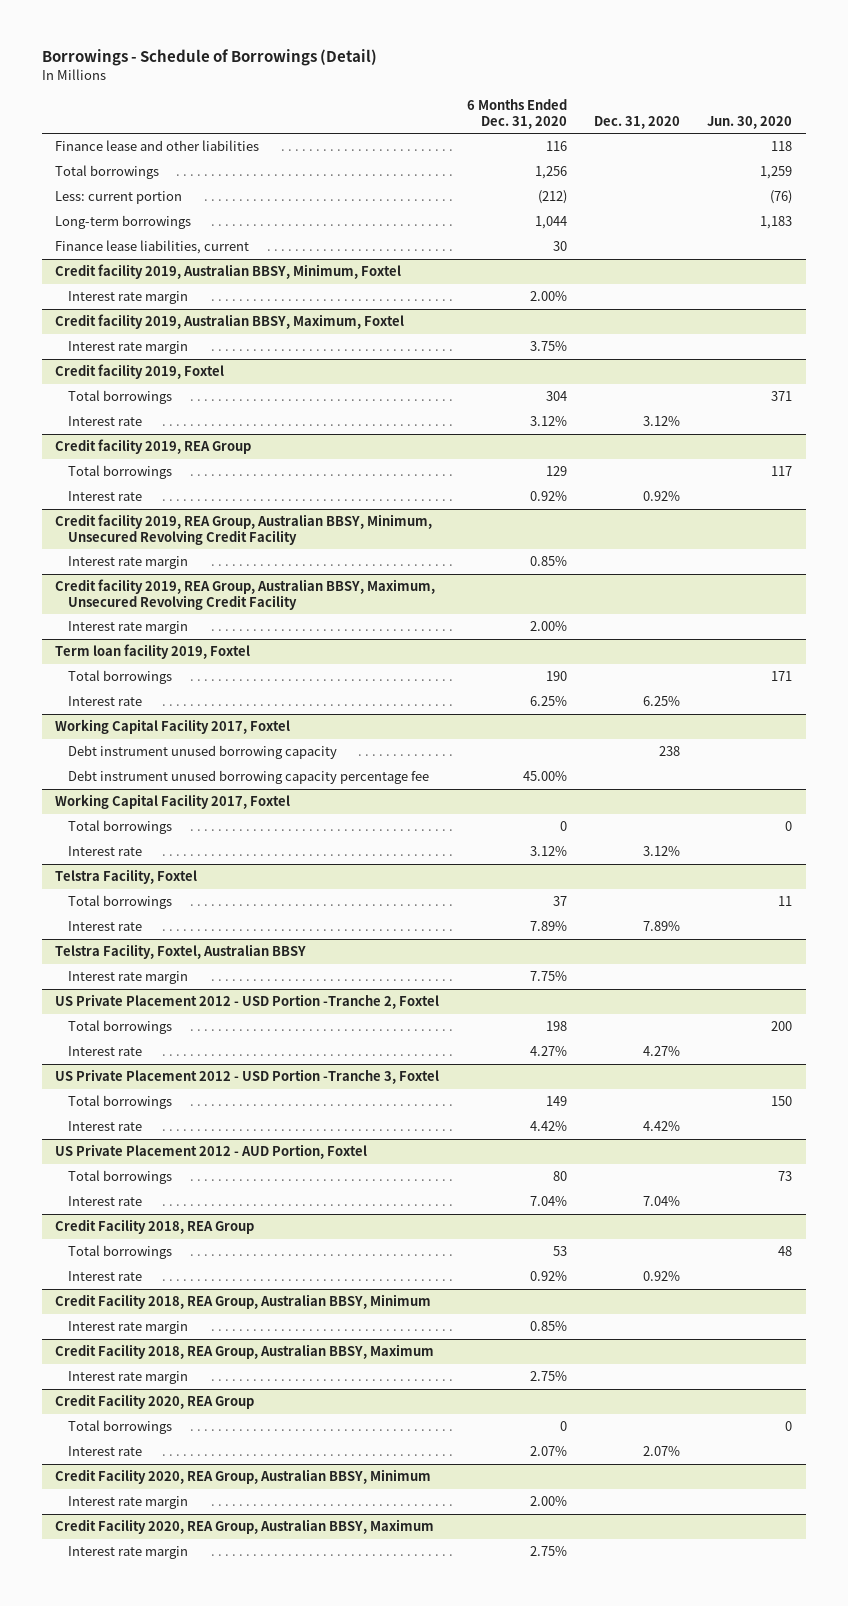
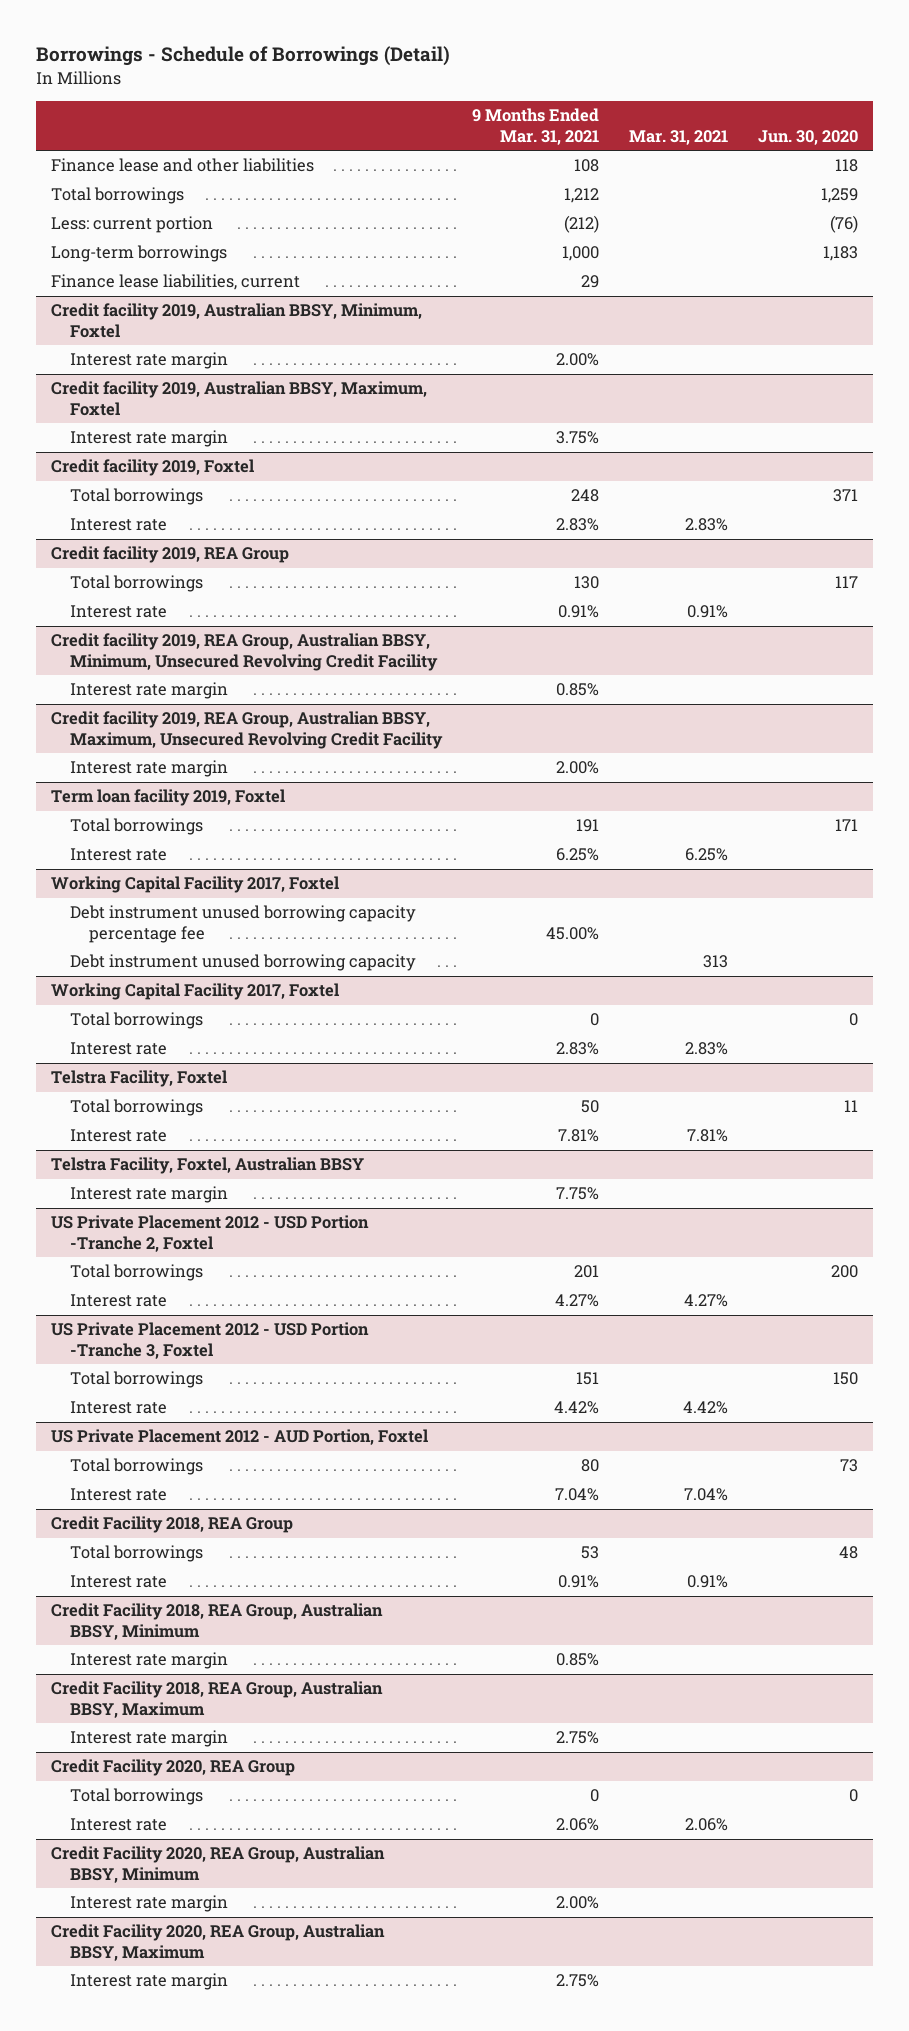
[466,99,567,129] 6 Months Ended Dec. 31, 2020 -> none
[593,115,680,129] Dec. 31, 2020 -> none
none -> [471,107,599,145] 9 Months Ended Mar. 31, 2021
none -> [629,129,729,145] Mar. 31, 2021
[68,745,338,760] Debt instrument unused borrowing capacity -> [69,954,416,972] Debt instrument unused borrowing capacity

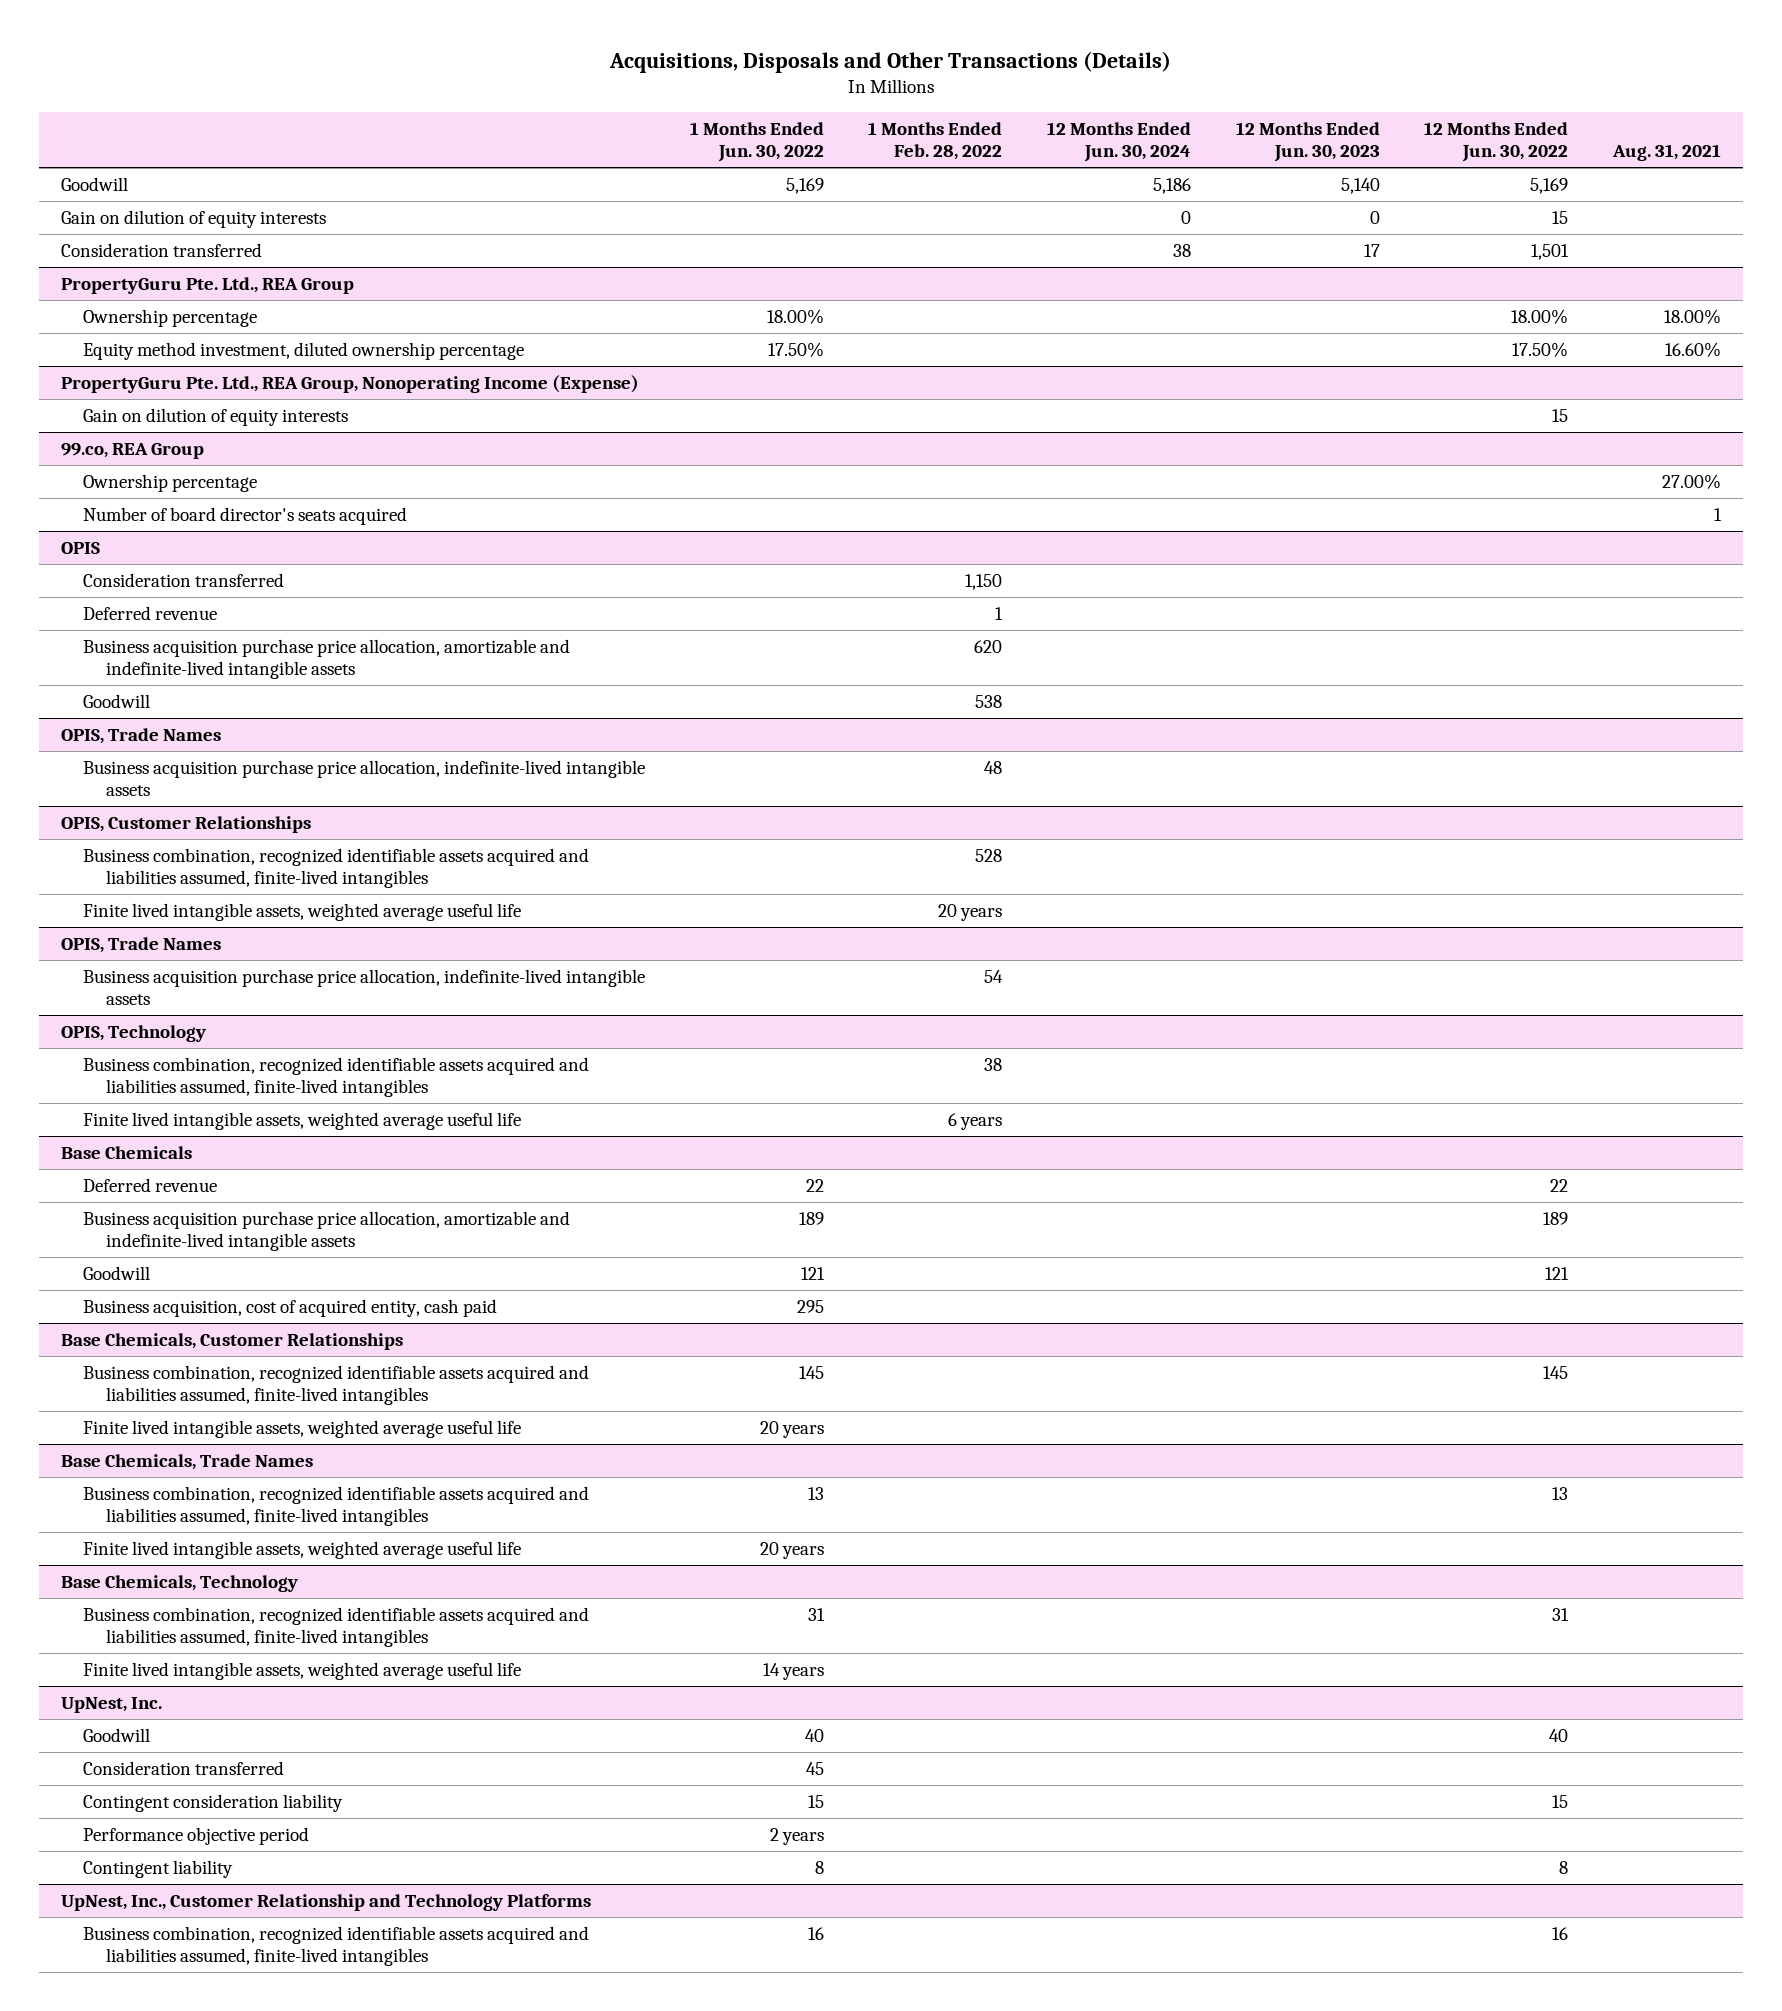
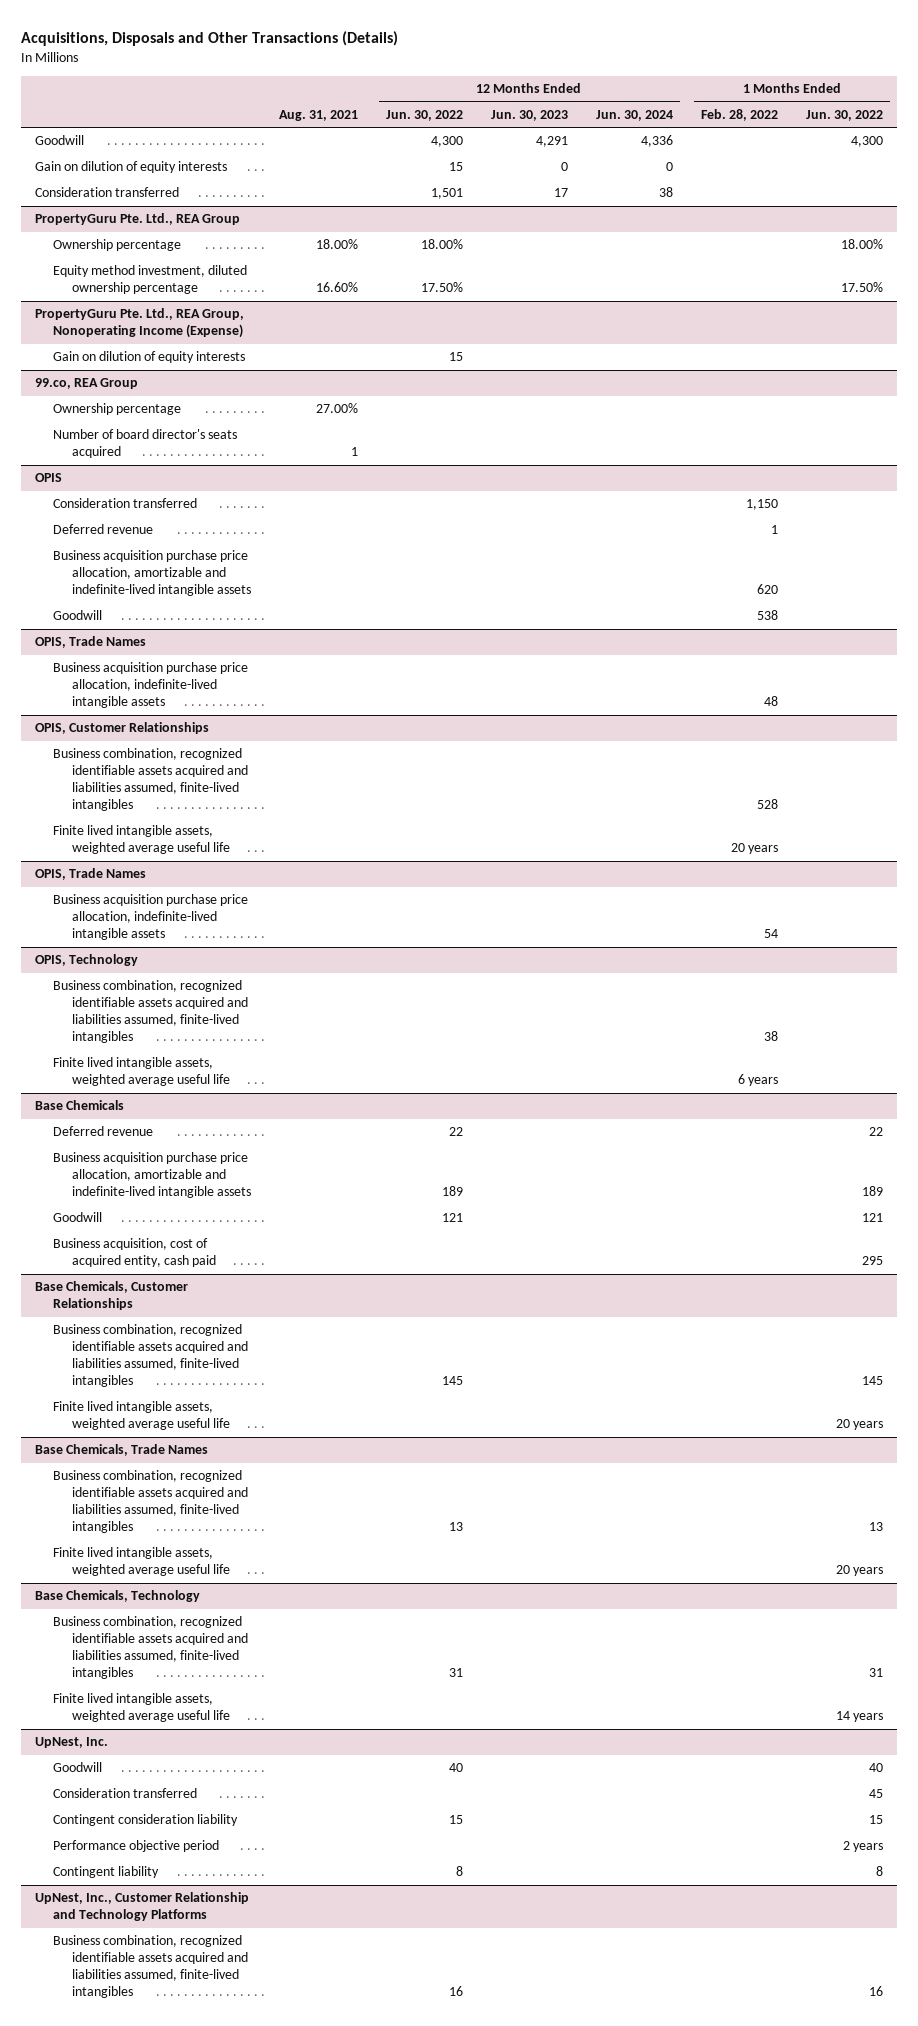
[785,177,824,194] 5,169 -> [850,136,883,148] 4,300
[1153,177,1192,194] 5,186 -> [640,135,673,148] 4,336
[1340,177,1380,194] 5,140 -> [535,136,568,148] 4,291
[1530,177,1569,194] 5,169 -> [430,136,463,148] 4,300

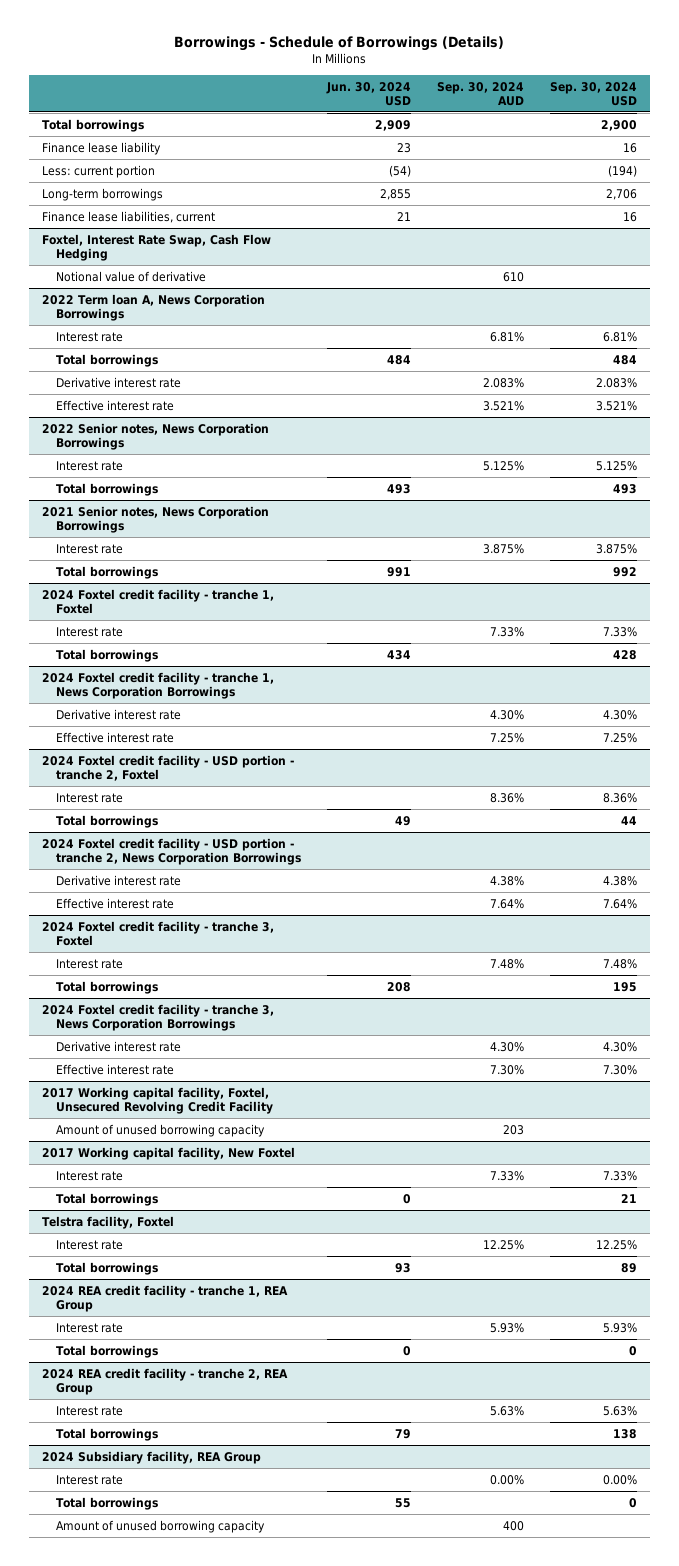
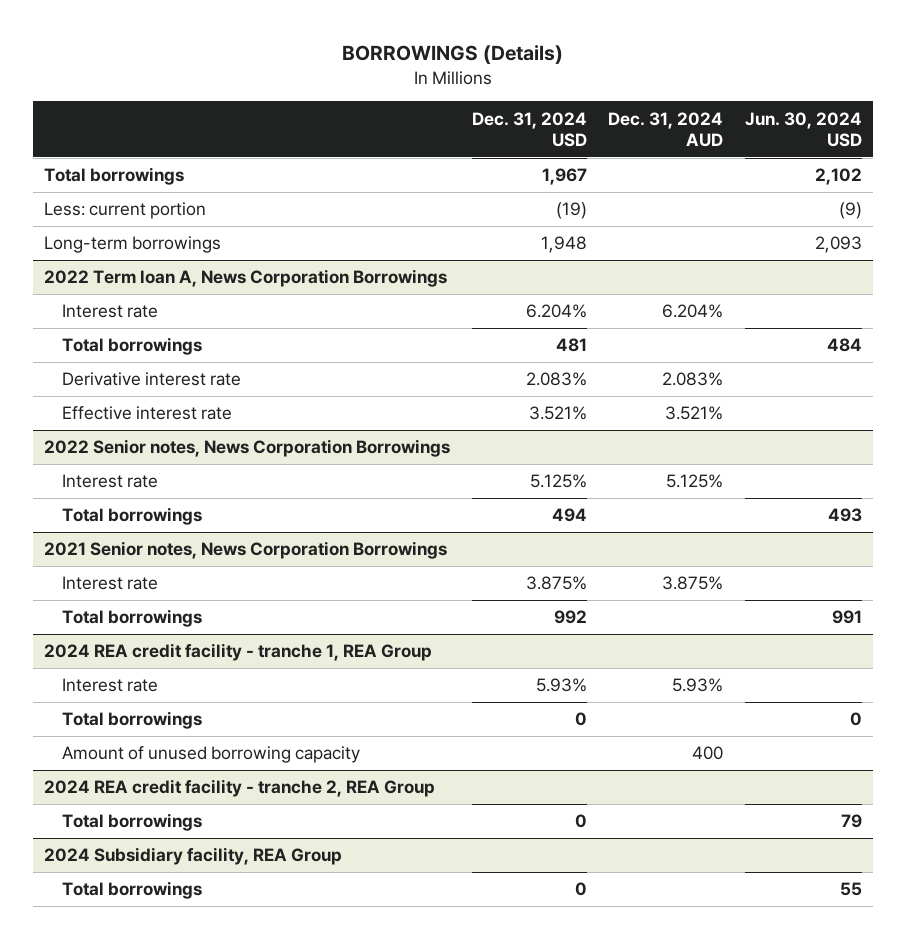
[174,36,505,52] Borrowings - Schedule of Borrowings (Details) -> [341,45,563,65] BORROWINGS (Details)
[436,81,524,106] Sep. 30, 2024 AUD -> none
[549,81,637,106] Sep. 30, 2024 USD -> none
none -> [471,111,587,147] Dec. 31, 2024 USD
none -> [608,111,724,147] Dec. 31, 2024 AUD
[41,141,161,155] Finance lease liability -> none
[41,210,215,223] Finance lease liabilities, current -> none
[41,233,271,261] Foxtel, Interest Rate Swap, Cash Flow Hedging -> none
[56,270,207,282] Notional value of derivative -> none
[374,119,411,131] 2,909 -> [815,168,863,186] 2,102
[388,164,411,177] (54) -> [839,202,863,220] (9)
[379,188,411,200] 2,855 -> [815,236,863,254] 2,093
[41,588,274,614] 2024 Foxtel credit facility - tranche 1, Foxtel -> none
[56,626,124,637] Interest rate -> none
[56,648,159,662] Total borrowings -> none
[41,671,274,699] 2024 Foxtel credit facility - tranche 1, News Corporation Borrowings -> none
[56,708,182,720] Derivative interest rate -> none
[56,731,175,743] Effective interest rate -> none
[41,754,294,781] 2024 Foxtel credit facility - USD portion - tranche 2, Foxtel -> none
[56,792,124,803] Interest rate -> none
[56,814,159,828] Total borrowings -> none
[41,837,302,865] 2024 Foxtel credit facility - USD portion - tranche 2, News Corporation Borrowings -> none
[56,874,182,886] Derivative interest rate -> none
[56,897,175,909] Effective interest rate -> none
[41,920,274,946] 2024 Foxtel credit facility - tranche 3, Foxtel -> none
[56,958,124,969] Interest rate -> none
[56,980,159,994] Total borrowings -> none
[41,1003,274,1031] 2024 Foxtel credit facility - tranche 3, News Corporation Borrowings -> none
[56,1040,182,1052] Derivative interest rate -> none
[56,1063,175,1075] Effective interest rate -> none
[41,1086,274,1114] 2017 Working capital facility, Foxtel, Unsecured Revolving Credit Facility -> none
[56,1123,266,1137] Amount of unused borrowing capacity -> none
[41,1146,295,1160] 2017 Working capital facility, New Foxtel -> none
[56,1170,124,1181] Interest rate -> none
[56,1192,159,1206] Total borrowings -> none
[41,1215,174,1229] Telstra facility, Foxtel -> none
[56,1239,124,1250] Interest rate -> none
[56,1261,159,1275] Total borrowings -> none
none -> [61,746,360,764] Amount of unused borrowing capacity
[56,1405,124,1416] Interest rate -> none
[56,1474,124,1485] Interest rate -> none
[56,1519,266,1533] Amount of unused borrowing capacity -> none

